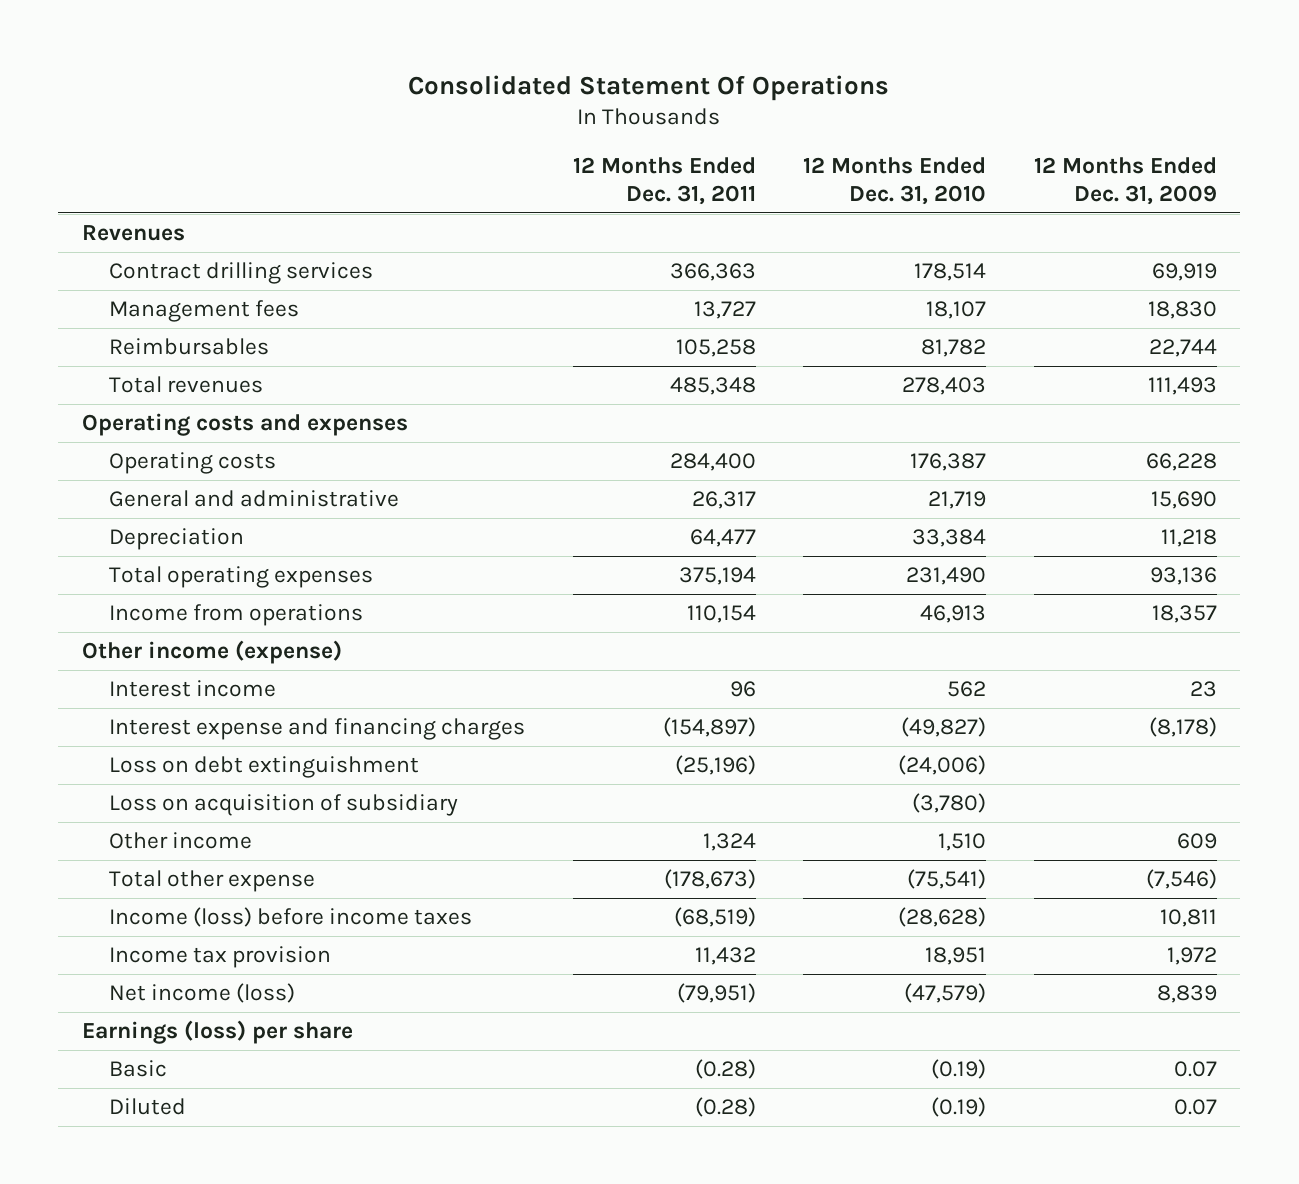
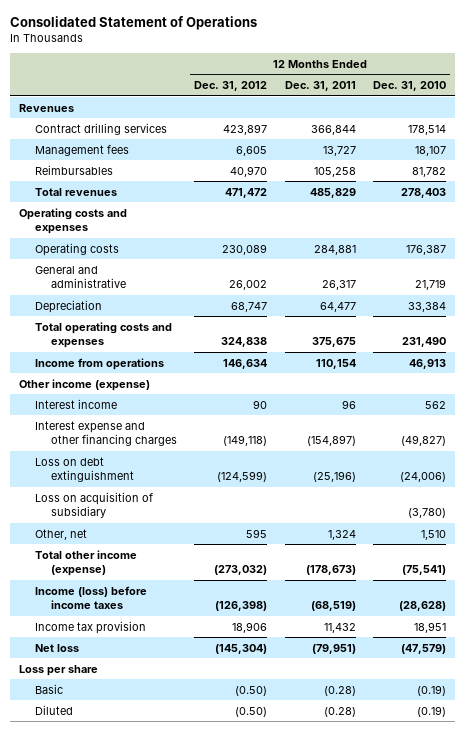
[408,74,890,101] Consolidated Statement Of Operations -> [9,16,257,31] Consolidated Statement of Operations
[1033,157,1217,205] 12 Months Ended Dec. 31, 2009 -> none
none -> [194,81,268,92] Dec. 31, 2012
[669,263,756,282] 366,363 -> [310,124,356,135] 366,844
[669,377,756,396] 485,348 -> [309,187,356,198] 485,829
[669,453,756,472] 284,400 -> [313,244,356,255] 284,881
[109,566,374,589] Total operating expenses -> [34,321,172,348] Total operating costs and expenses
[678,567,756,586] 375,194 -> [311,336,356,347] 375,675
[109,718,526,741] Interest expense and financing charges -> [34,420,177,446] Interest expense and other financing charges
[109,832,253,850] Other income -> [34,528,87,540] Other, net
[109,870,316,893] Total other expense -> [34,549,137,576] Total other income (expense)
[109,983,296,1004] Net income (loss) -> [34,643,79,652] Net loss
[81,1020,353,1045] Earnings (loss) per share -> [18,664,98,676] Loss per share

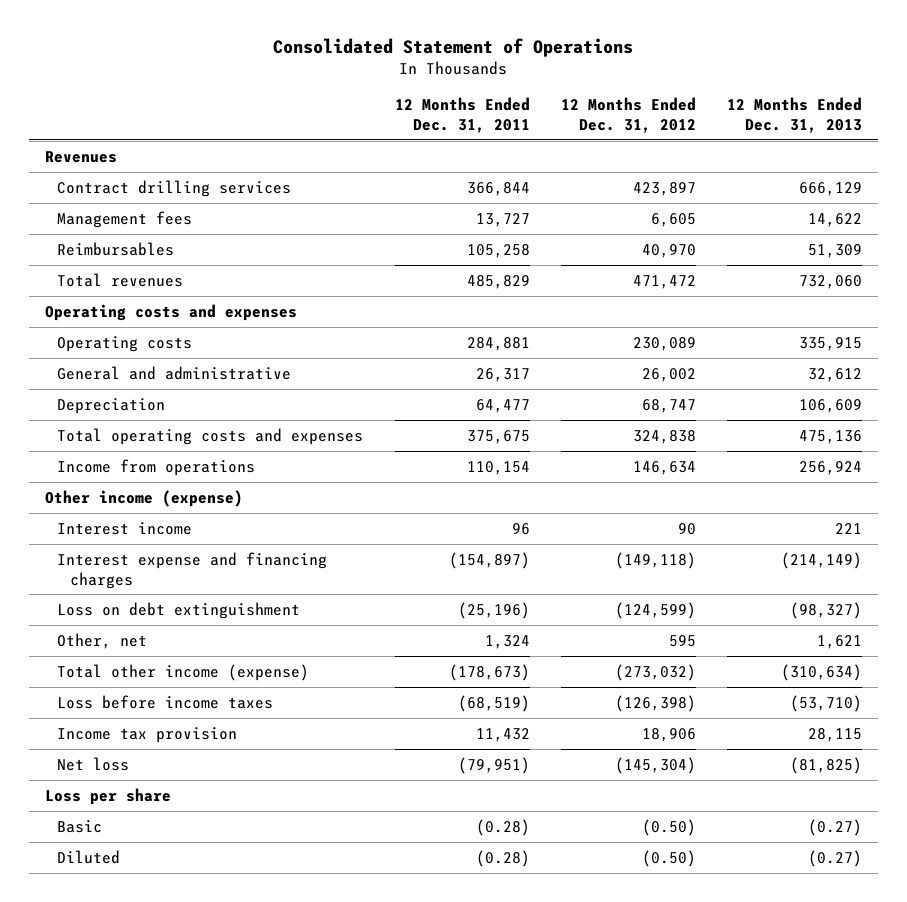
[373,81,447,92] Dec. 31, 2010 -> none
none -> [727,97,863,134] 12 Months Ended Dec. 31, 2013
[34,420,177,446] Interest expense and other financing charges -> [57,551,328,589] Interest expense and financing charges
[34,491,153,518] Loss on acquisition of subsidiary -> none
[34,585,147,609] Income (loss) before income taxes -> [57,694,274,709] Loss before income taxes

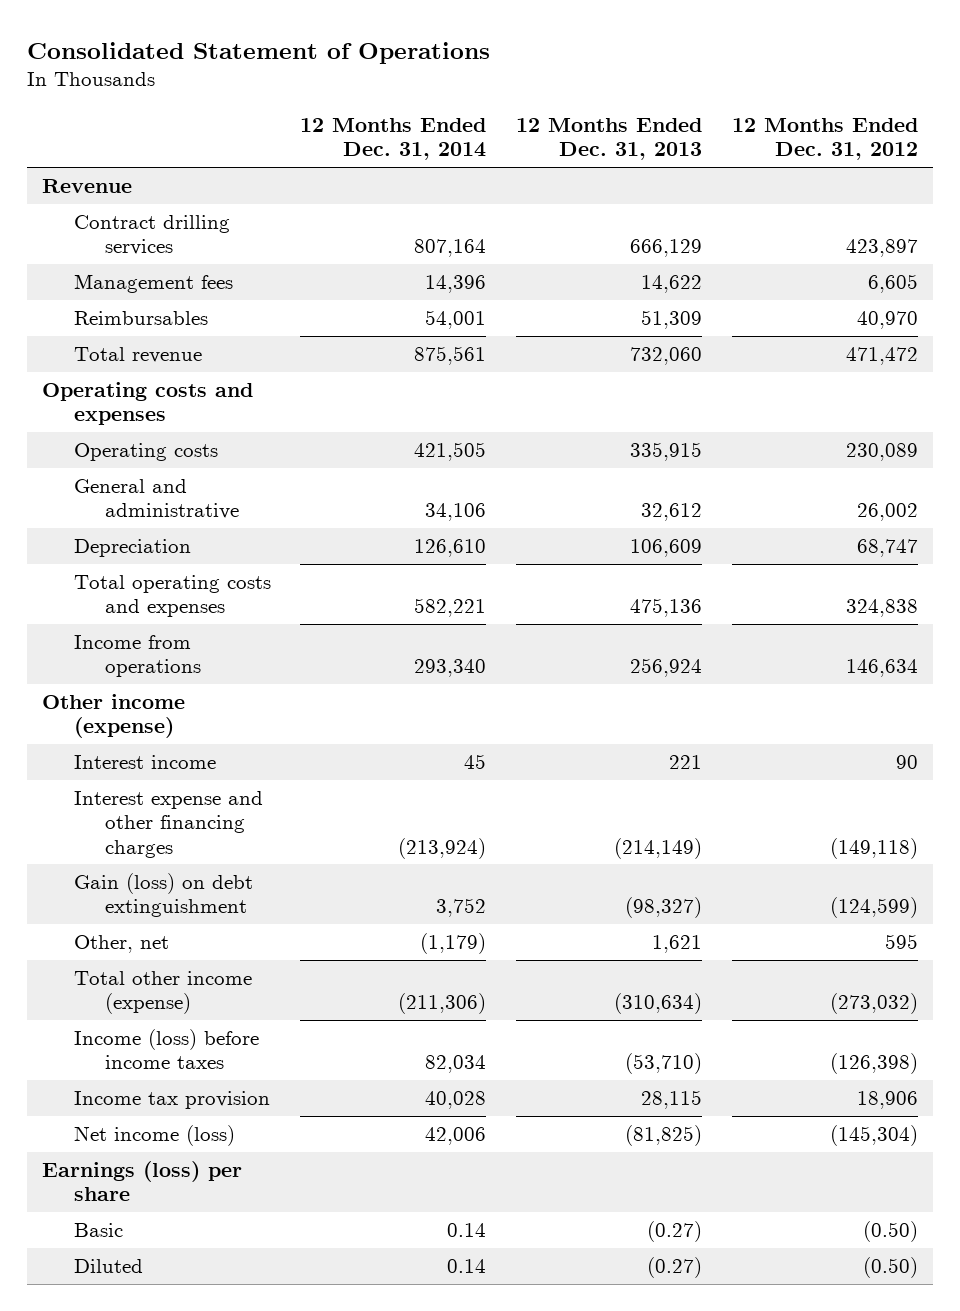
[394,97,530,134] 12 Months Ended Dec. 31, 2011 -> none
none -> [300,117,487,161] 12 Months Ended Dec. 31, 2014
[44,150,117,163] Revenues -> [41,178,132,193] Revenue
[57,272,184,287] Total revenues -> [73,346,202,363] Total revenue
[57,551,328,589] Interest expense and financing charges -> [73,790,263,858] Interest expense and other financing charges
[57,601,301,619] Loss on debt extinguishment -> [73,872,253,918] Gain (loss) on debt extinguishment
[57,694,274,709] Loss before income taxes -> [73,1028,259,1070] Income (loss) before income taxes
[57,756,130,771] Net loss -> [73,1124,235,1146] Net income (loss)
[44,787,171,805] Loss per share -> [41,1160,242,1202] Earnings (loss) per share

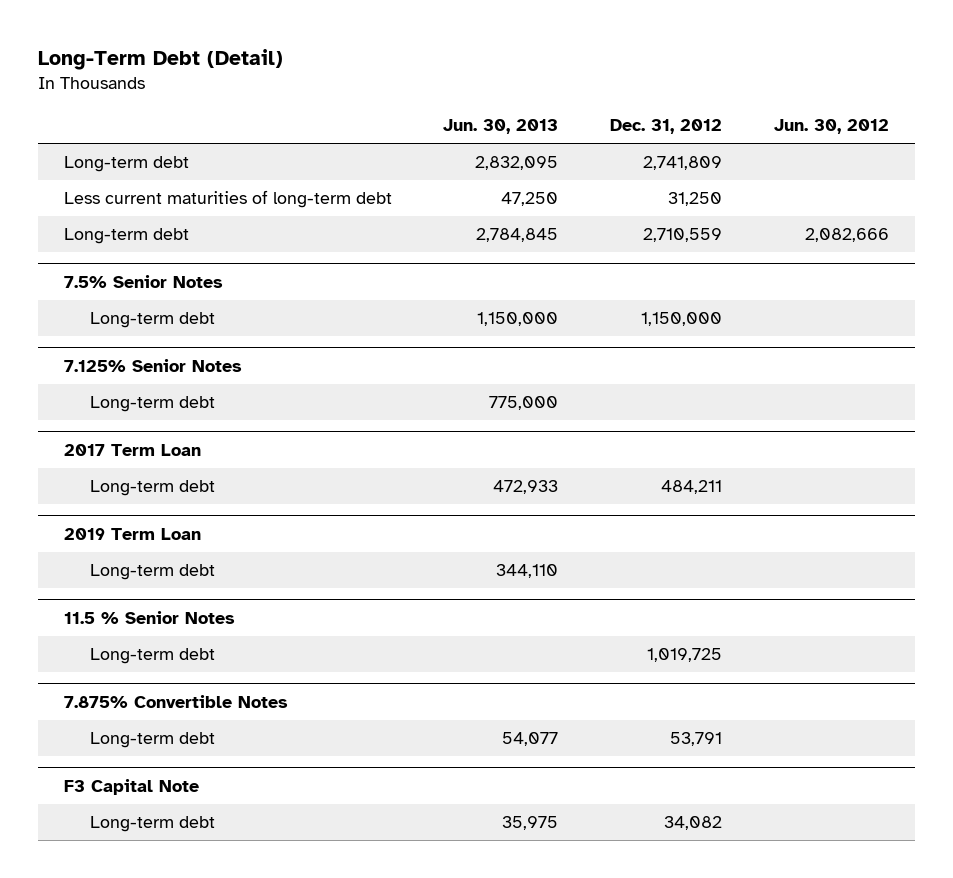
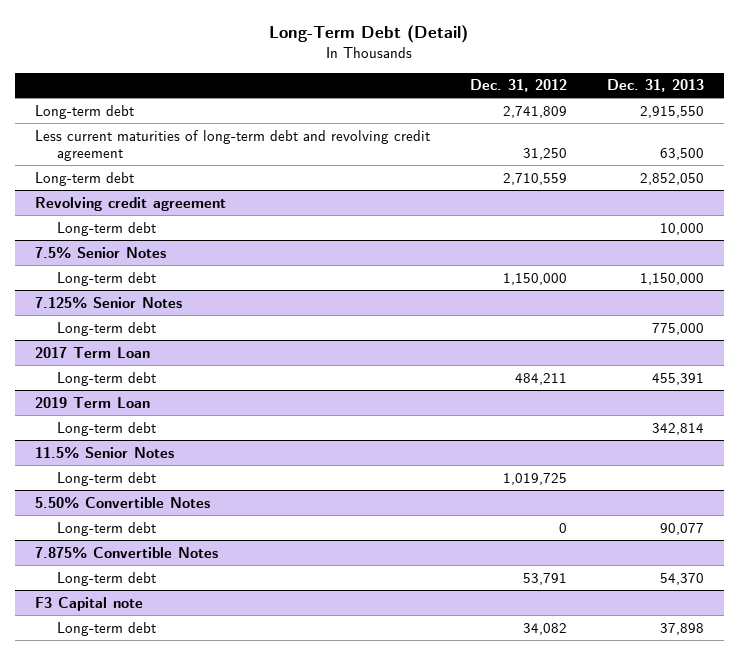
[443,119,559,135] Jun. 30, 2013 -> none
[774,119,890,135] Jun. 30, 2012 -> none
none -> [606,79,704,93] Dec. 31, 2013
[63,190,392,209] Less current maturities of long-term debt -> [34,129,430,162] Less current maturities of long-term debt and revolving credit agreement
none -> [34,196,226,211] Revolving credit agreement
none -> [57,221,157,236] Long-term debt
[63,610,235,624] 11.5 % Senior Notes -> [34,446,174,458] 11.5% Senior Notes
none -> [34,496,210,508] 5.50% Convertible Notes
none -> [57,521,157,536] Long-term debt
[63,778,199,795] F3 Capital Note -> [34,596,143,611] F3 Capital note

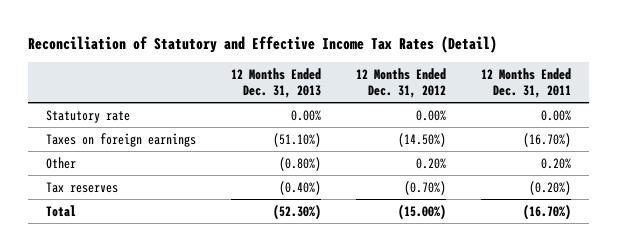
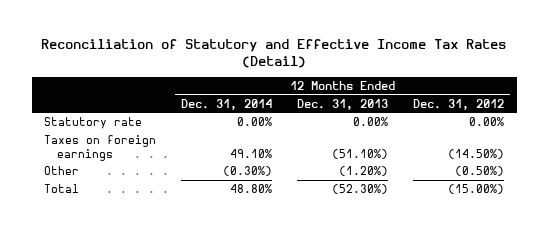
[481,68,572,98] 12 Months Ended Dec. 31, 2011 -> none
none -> [181,98,273,110] Dec. 31, 2014
[45,181,118,193] Tax reserves -> none
[278,156,321,171] (0.80%) -> [339,165,389,176] (1.20%)
[416,157,447,169] 0.20% -> [455,165,505,176] (0.50%)

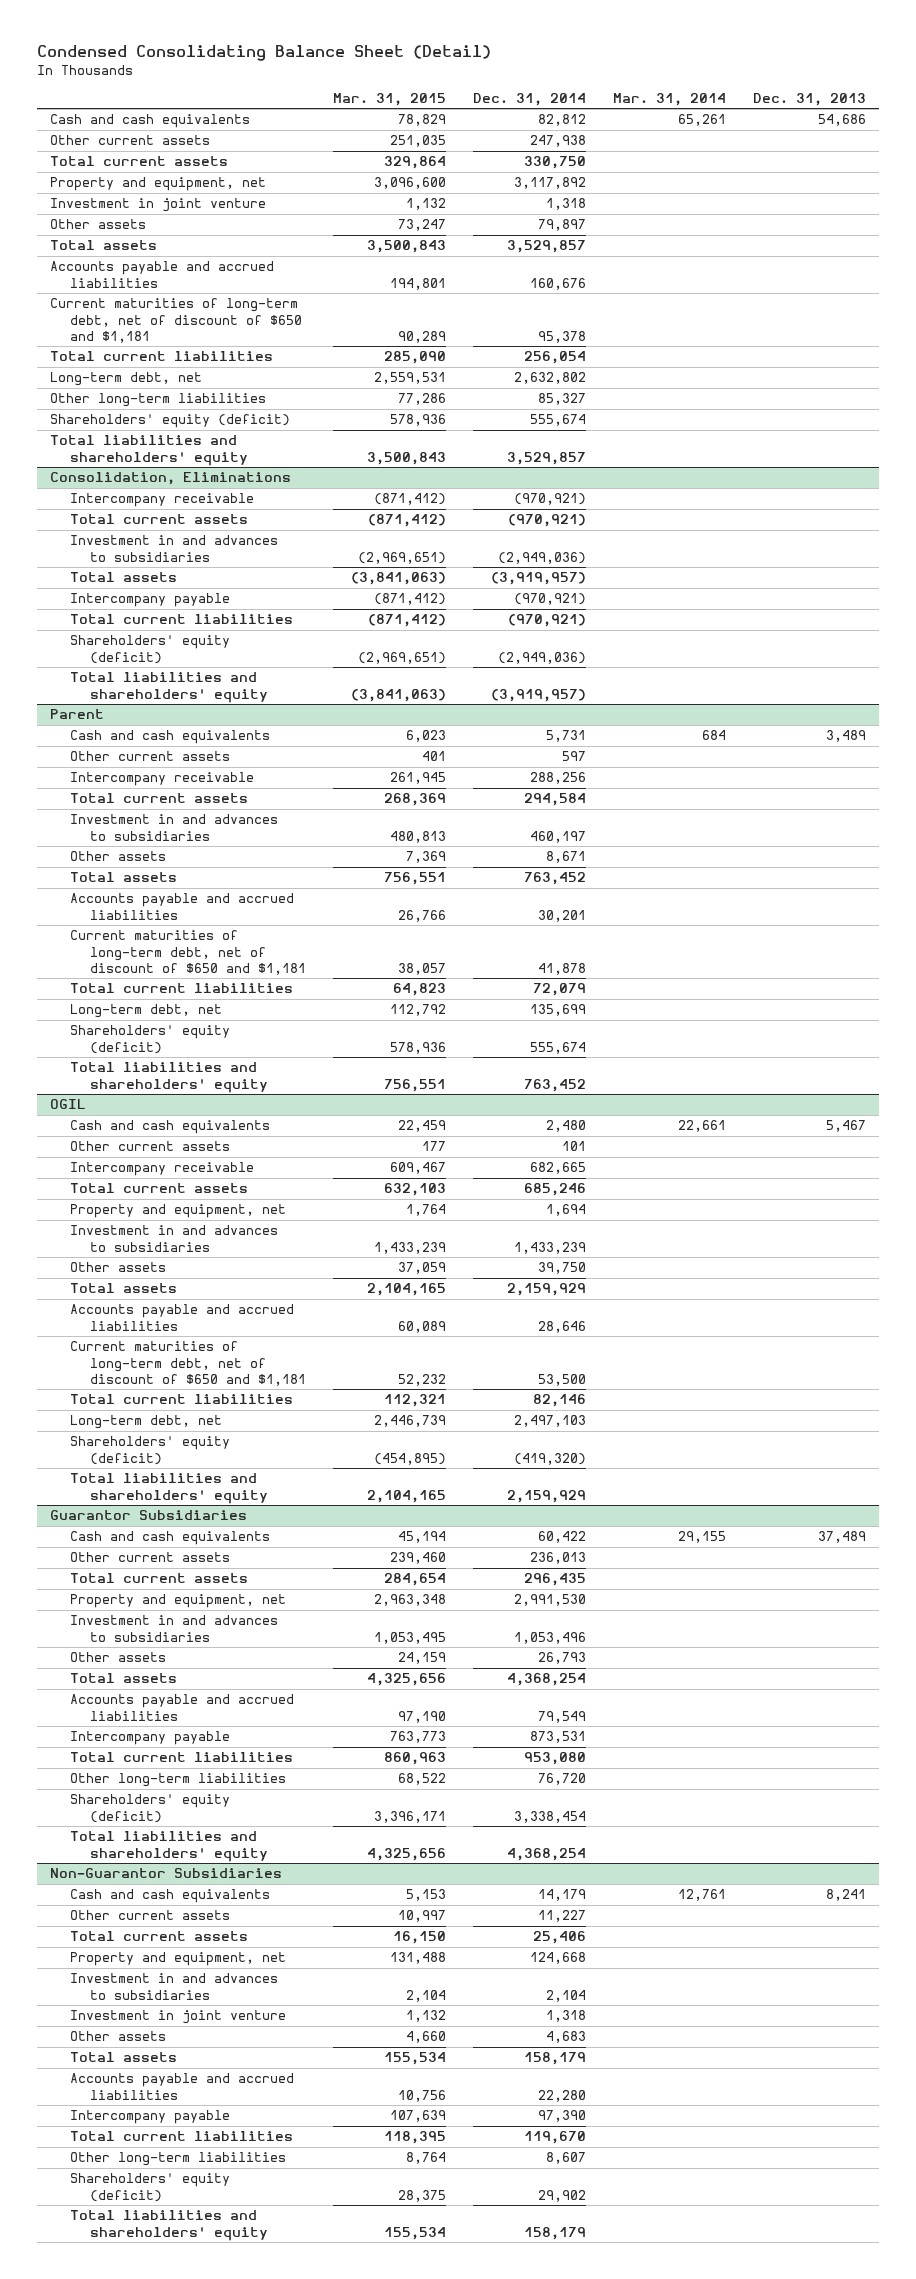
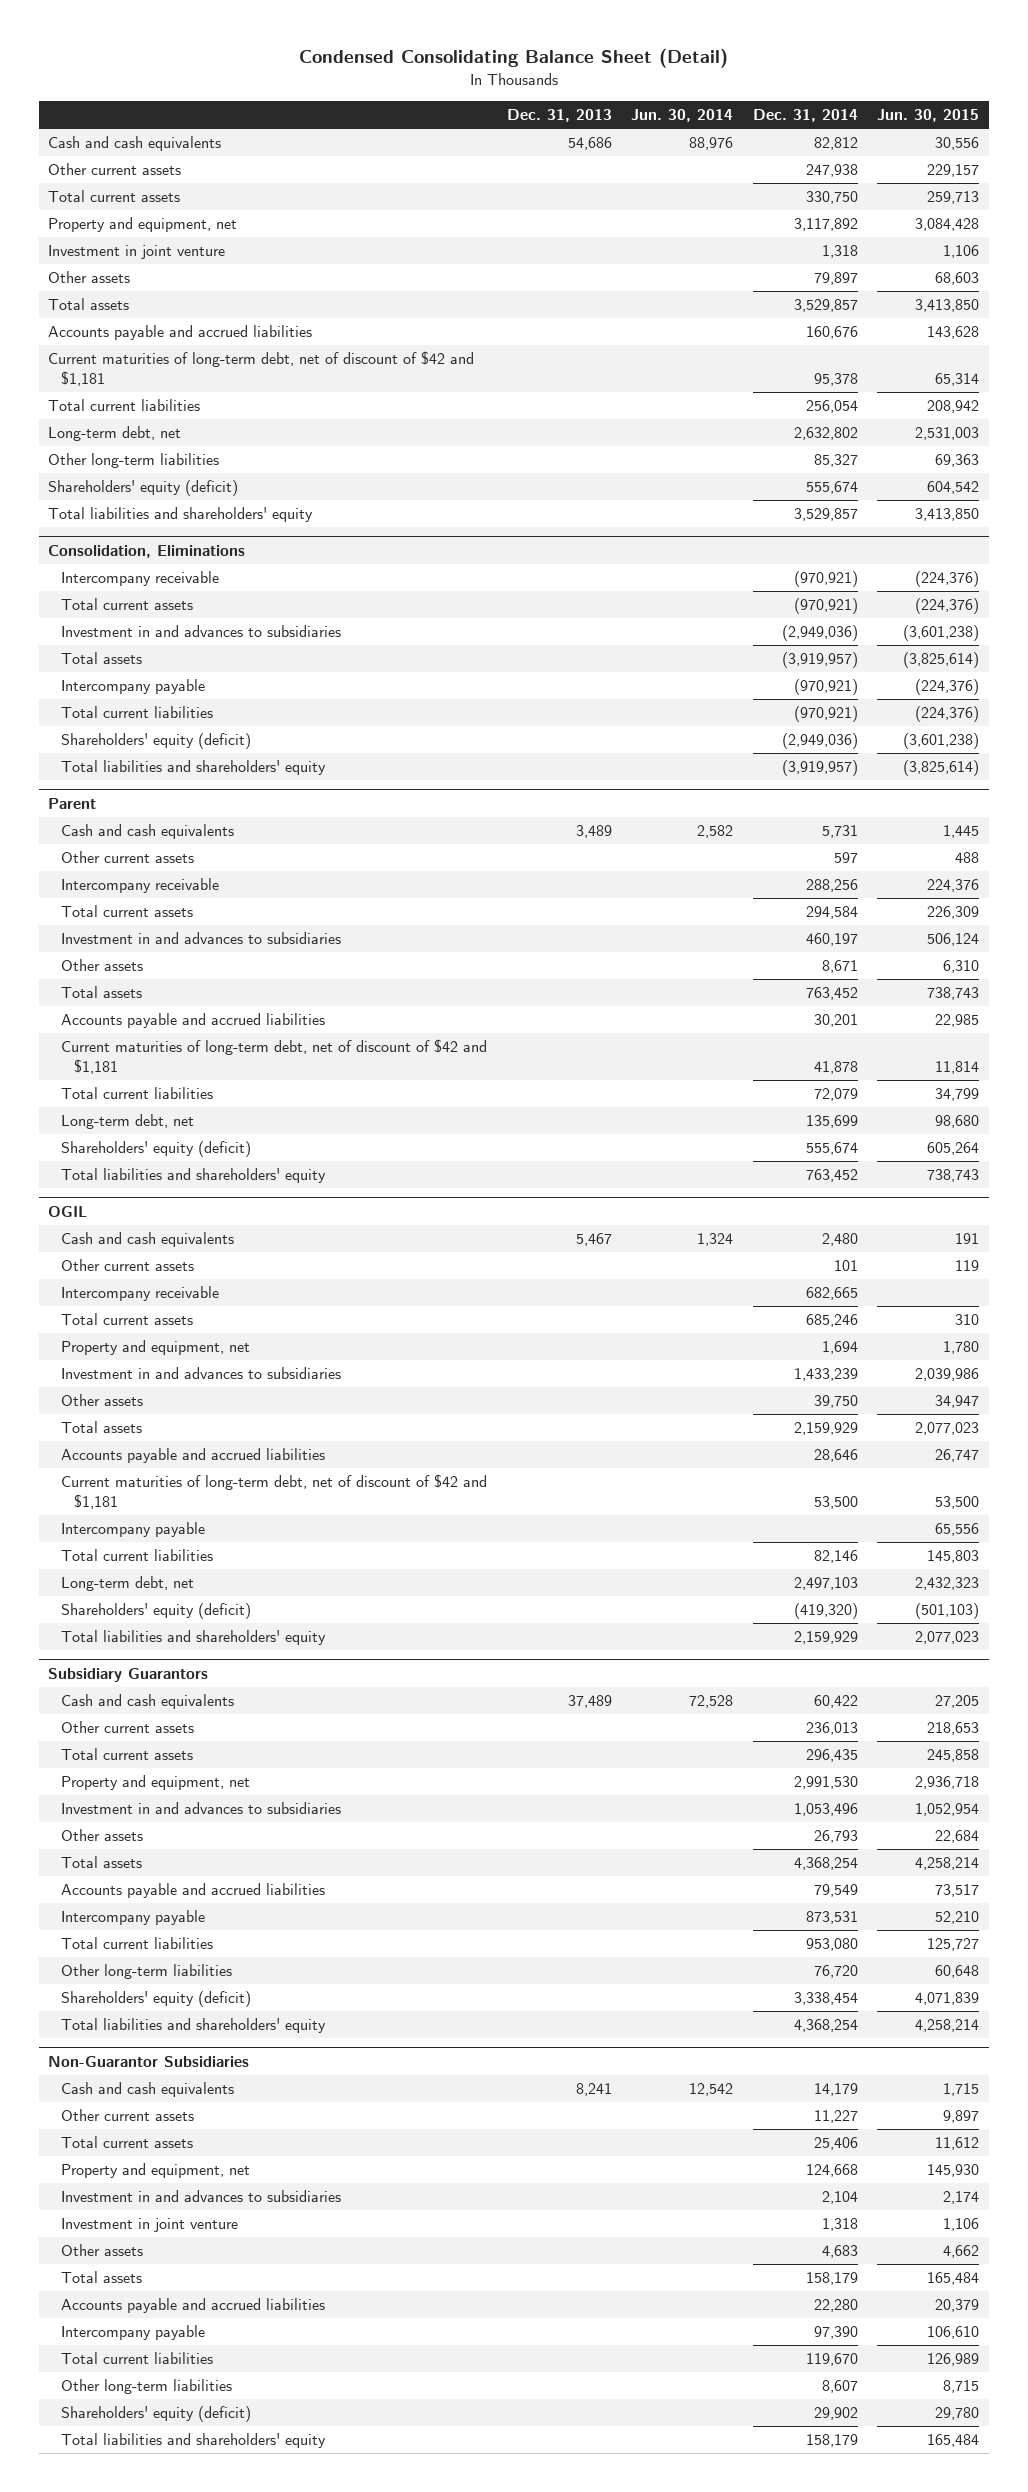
[333,92,447,106] Mar. 31, 2015 -> none
[612,92,726,106] Mar. 31, 2014 -> none
none -> [631,109,734,123] Jun. 30, 2014
none -> [877,109,980,123] Jun. 30, 2015
[49,298,303,343] Current maturities of long-term debt, net of discount of $650 and $1,181 -> [48,351,475,386] Current maturities of long-term debt, net of discount of $42 and $1,181
[70,930,307,975] Current maturities of long-term debt, net of discount of $650 and $1,181 -> [60,1039,487,1074] Current maturities of long-term debt, net of discount of $42 and $1,181
[70,1341,307,1386] Current maturities of long-term debt, net of discount of $650 and $1,181 -> [60,1474,487,1509] Current maturities of long-term debt, net of discount of $42 and $1,181
none -> [60,1522,205,1538] Intercompany payable
[49,1510,247,1521] Guarantor Subsidiaries -> [48,1668,209,1683] Subsidiary Guarantors

